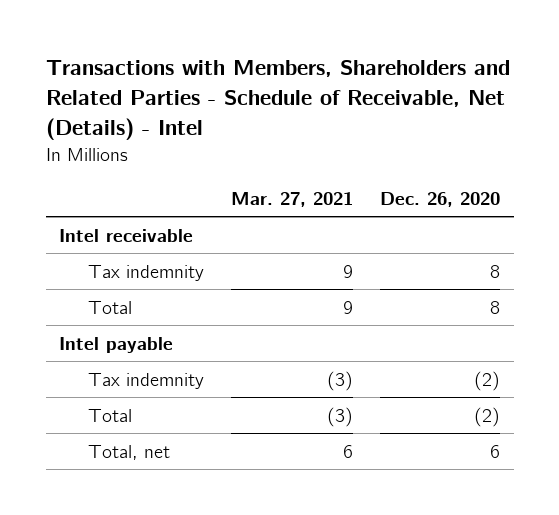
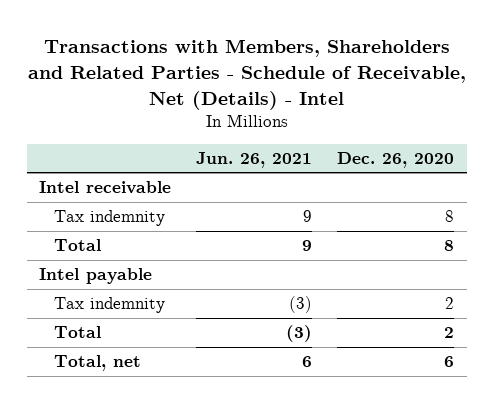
[230,191,353,207] Mar. 27, 2021 -> none
none -> [196,151,313,168] Jun. 26, 2021
[473,370,500,391] (2) -> [445,297,455,310] 2
[473,406,500,427] (2) -> [444,327,455,339] 2

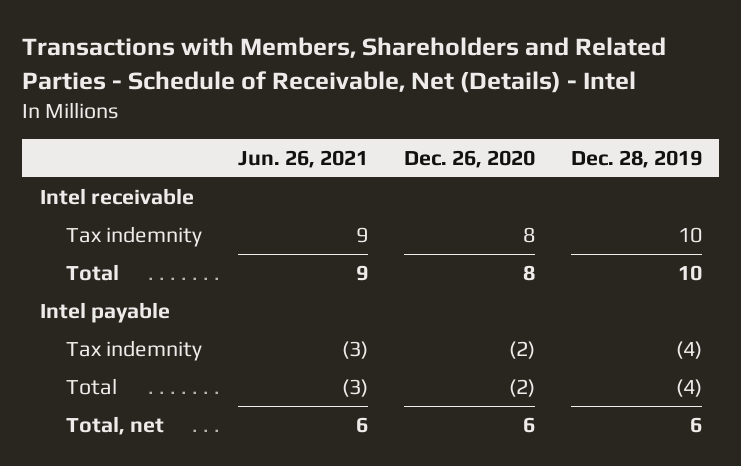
none -> [570,150,702,169] Dec. 28, 2019
[445,297,455,310] 2 -> [508,340,535,359] (2)
[444,327,455,339] 2 -> [508,378,535,397] (2)

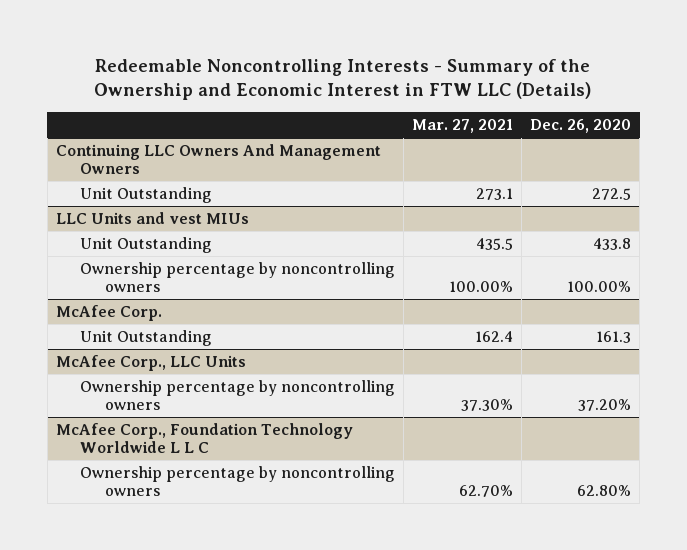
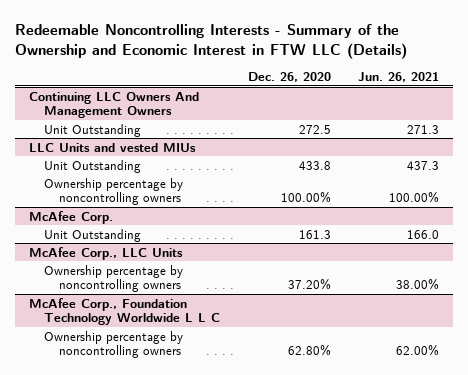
[412,119,514,134] Mar. 27, 2021 -> none
none -> [358,72,440,83] Jun. 26, 2021
[55,211,249,224] LLC Units and vest MIUs -> [28,142,196,152] LLC Units and vested MIUs

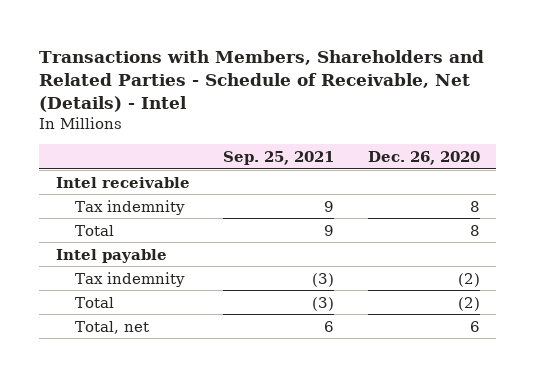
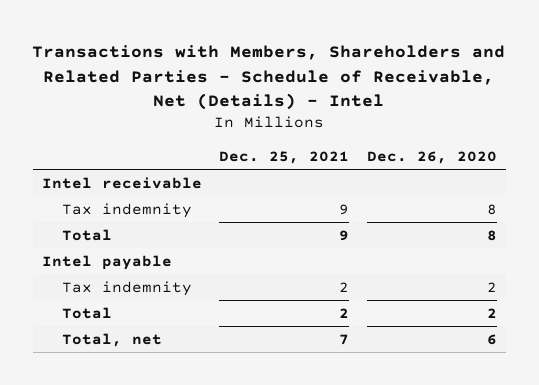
[223,151,335,166] Sep. 25, 2021 -> none
none -> [219,150,350,164] Dec. 25, 2021
[457,272,480,287] (2) -> [487,281,498,292] 2
[457,296,480,311] (2) -> [487,307,498,318] 2

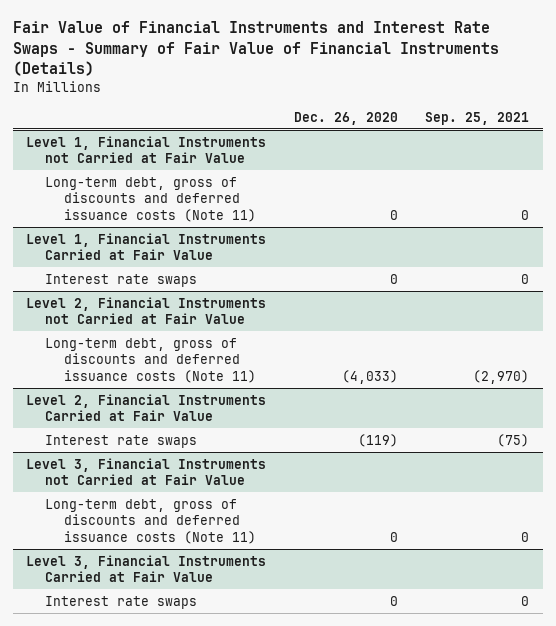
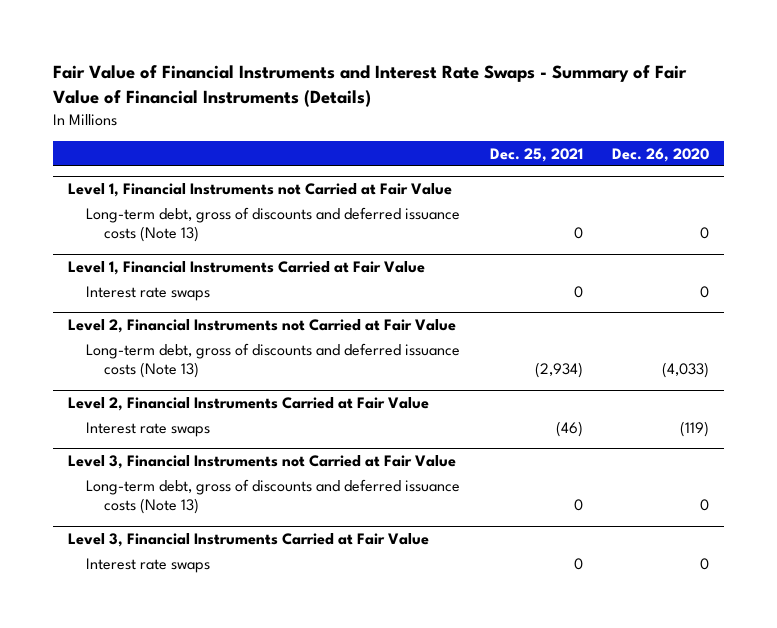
[425,111,530,125] Sep. 25, 2021 -> none
none -> [489,147,583,162] Dec. 25, 2021
[45,176,257,223] Long-term debt, gross of discounts and deferred issuance costs (Note 11) -> [85,206,460,243] Long-term debt, gross of discounts and deferred issuance costs (Note 13)
[45,337,257,384] Long-term debt, gross of discounts and deferred issuance costs (Note 11) -> [85,342,460,379] Long-term debt, gross of discounts and deferred issuance costs (Note 13)
[45,498,257,545] Long-term debt, gross of discounts and deferred issuance costs (Note 11) -> [85,478,460,515] Long-term debt, gross of discounts and deferred issuance costs (Note 13)

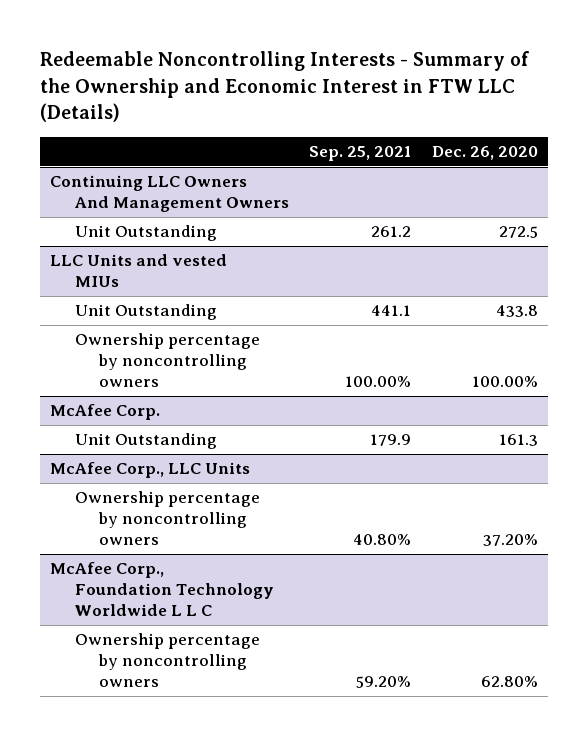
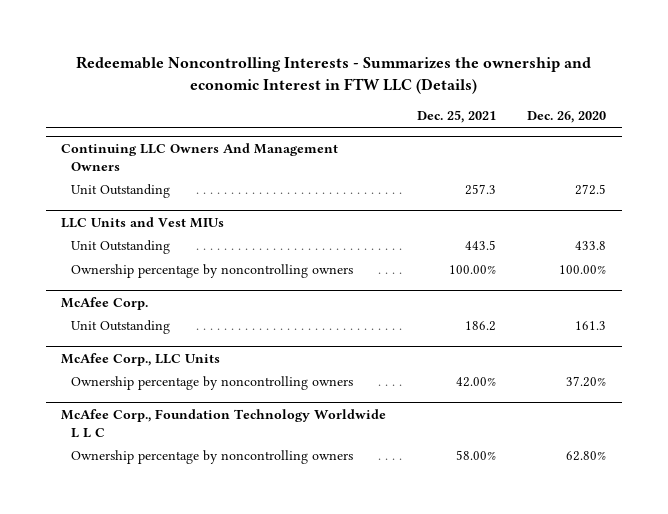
[39,51,529,123] Redeemable Noncontrolling Interests - Summary of the Ownership and Economic Interest in FTW LLC (Details) -> [75,55,591,94] Redeemable Noncontrolling Interests - Summarizes the ownership and economic Interest in FTW LLC (Details)
[309,146,412,162] Sep. 25, 2021 -> none
none -> [417,110,497,124] Dec. 25, 2021
[49,254,227,288] LLC Units and vested MIUs -> [61,217,225,229] LLC Units and Vest MIUs

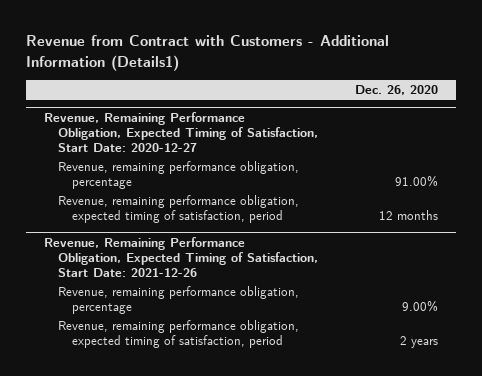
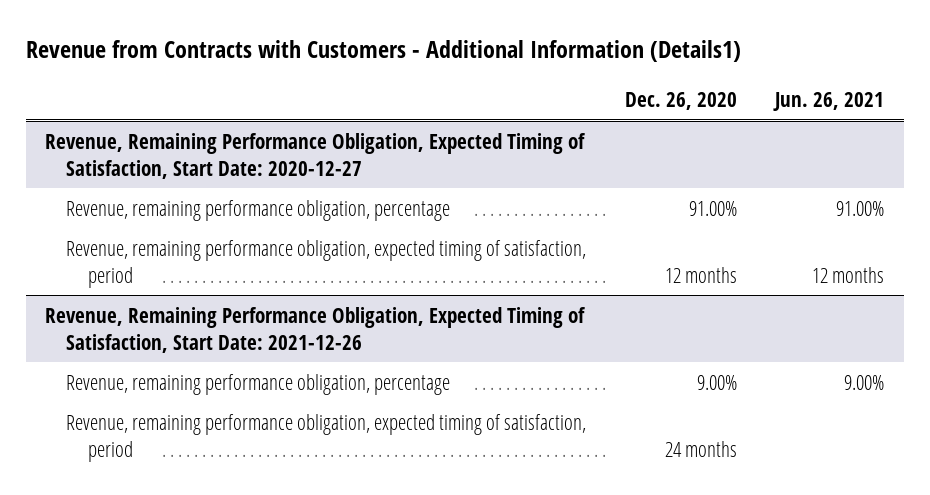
[25,35,389,71] Revenue from Contract with Customers - Additional Information (Details1) -> [25,40,741,63] Revenue from Contracts with Customers - Additional Information (Details1)
none -> [773,91,885,111] Jun. 26, 2021
[399,336,438,349] 2 years -> [664,440,737,457] 24 months

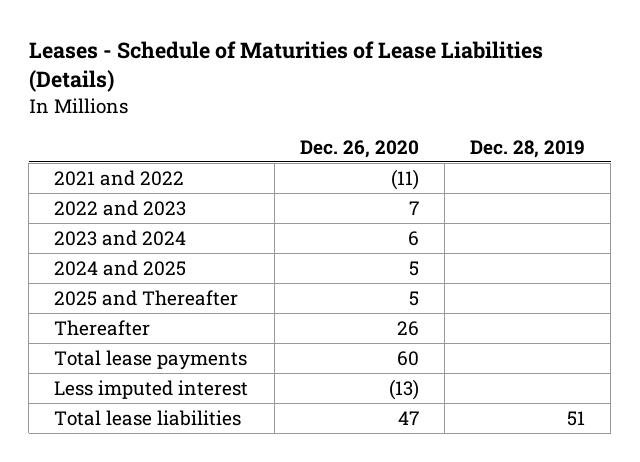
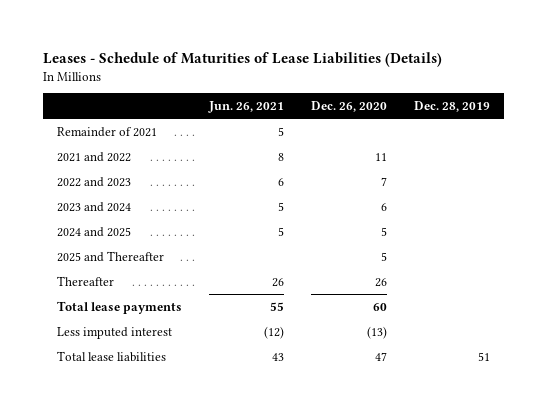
none -> [207,101,284,114] Jun. 26, 2021
none -> [56,126,157,137] Remainder of 2021
[390,168,419,190] (11) -> [374,152,387,161] 11

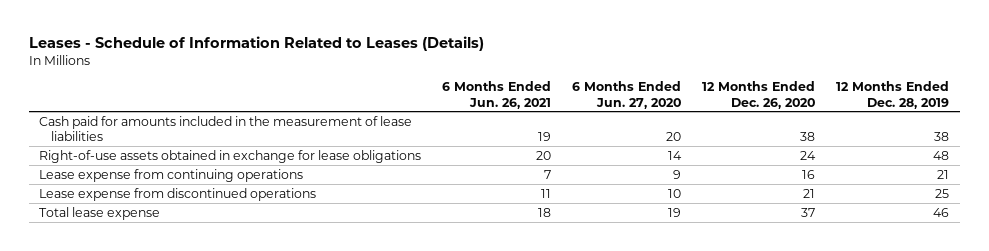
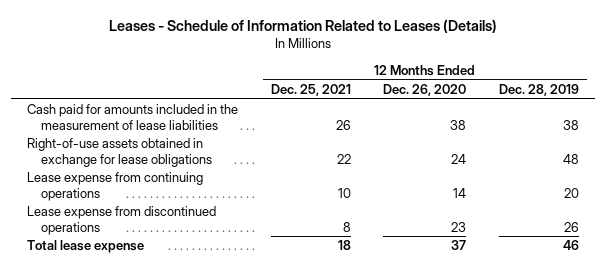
[442,81,552,109] 6 Months Ended Jun. 26, 2021 -> none
[572,81,682,109] 6 Months Ended Jun. 27, 2020 -> none
none -> [270,84,351,97] Dec. 25, 2021
[802,169,816,179] 16 -> [453,187,467,198] 14
[937,169,950,179] 21 -> [563,187,579,198] 20
[803,188,816,198] 21 -> [451,221,467,232] 23
[935,188,950,198] 25 -> [563,221,579,232] 26

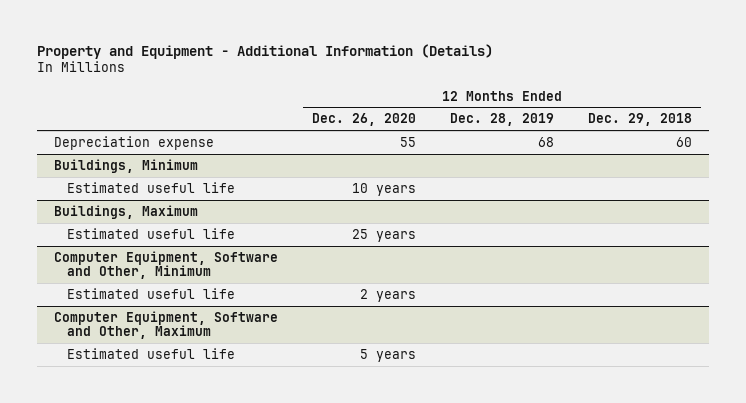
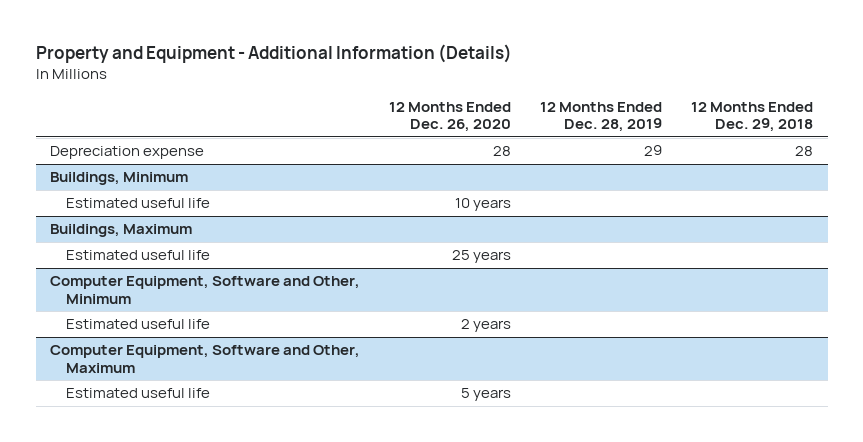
[399,136,416,147] 55 -> [493,146,512,157] 28
[538,136,555,147] 68 -> [644,145,663,157] 29
[676,136,693,147] 60 -> [795,146,814,157] 28

